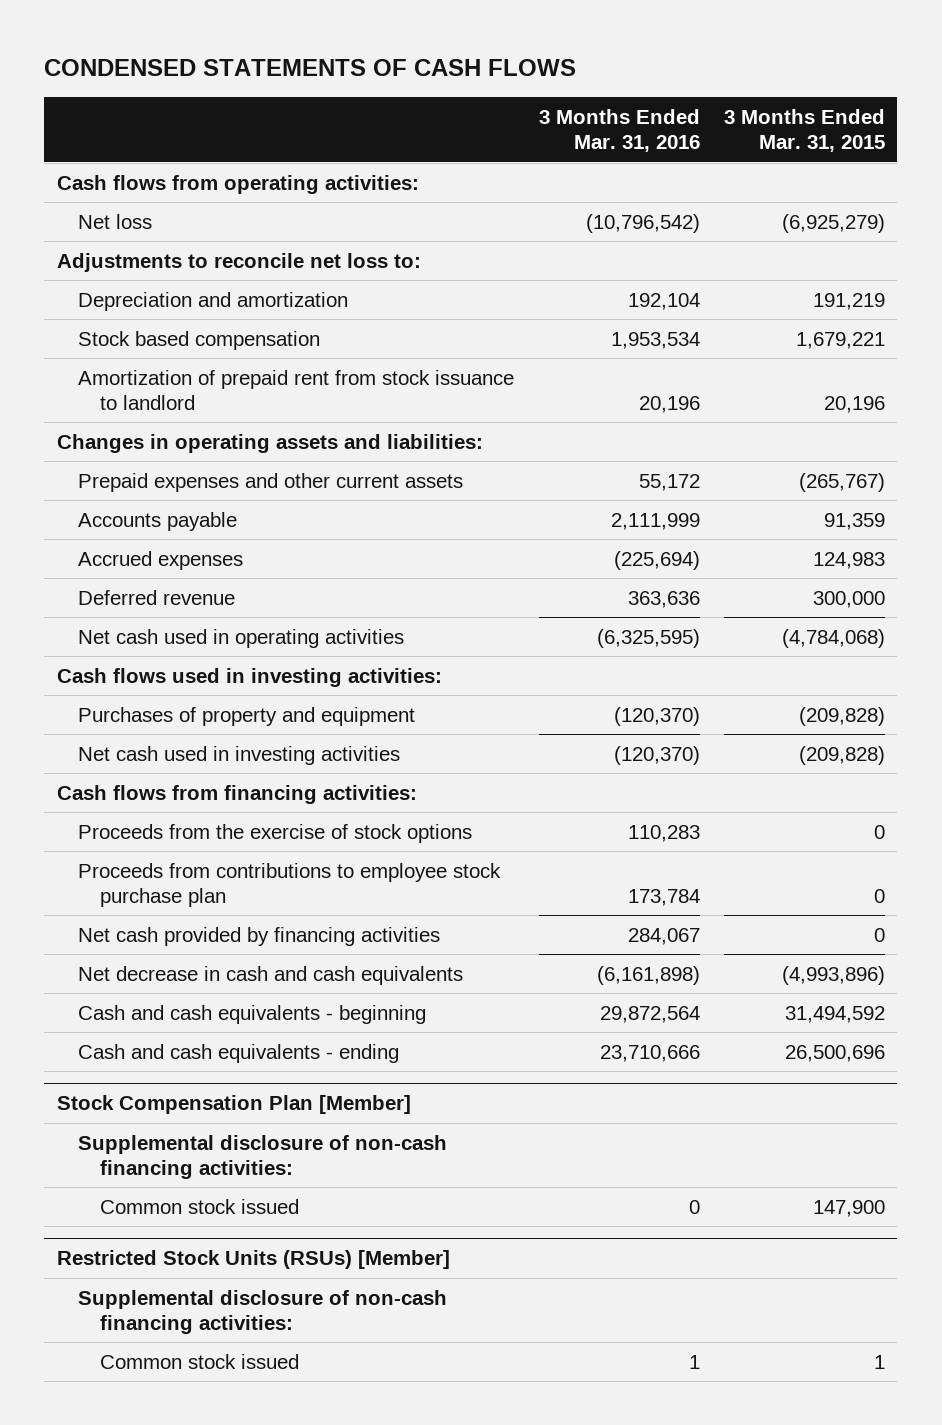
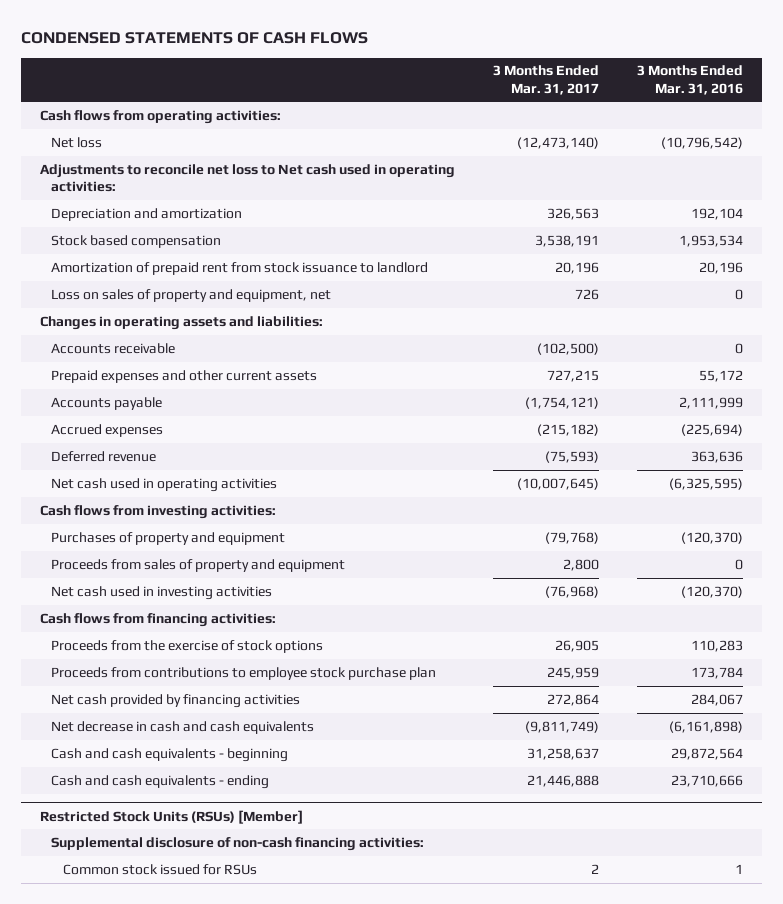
[723,108,885,153] 3 Months Ended Mar. 31, 2015 -> none
none -> [492,65,599,95] 3 Months Ended Mar. 31, 2017
[56,252,421,272] Adjustments to reconcile net loss to: -> [40,163,456,193] Adjustments to reconcile net loss to Net cash used in operating activities:
none -> [51,288,332,302] Loss on sales of property and equipment, net
none -> [51,342,176,354] Accounts receivable
[56,667,442,687] Cash flows used in investing activities: -> [40,504,277,519] Cash flows from investing activities:
none -> [51,558,346,572] Proceeds from sales of property and equipment
[56,1095,411,1115] Stock Compensation Plan [Member] -> none
[78,1134,448,1180] Supplemental disclosure of non-cash financing activities: -> none
[99,1198,299,1214] Common stock issued -> none
[99,1353,299,1369] Common stock issued -> [62,863,257,875] Common stock issued for RSUs

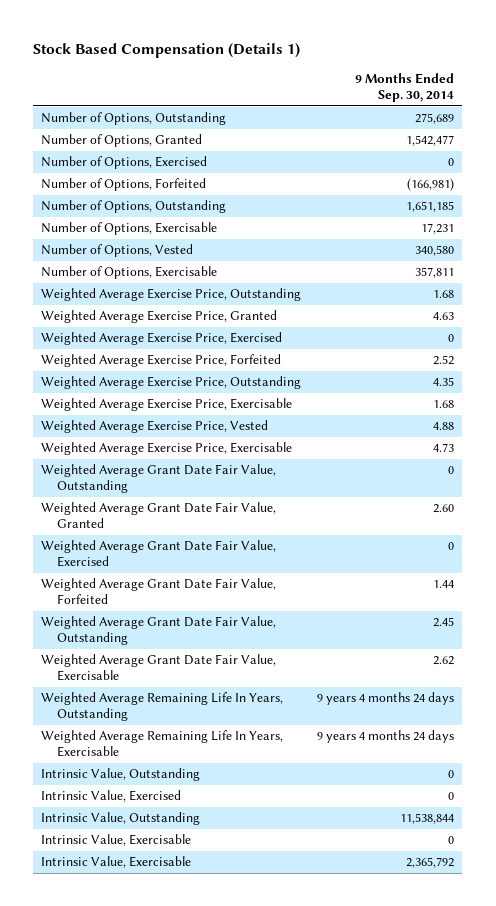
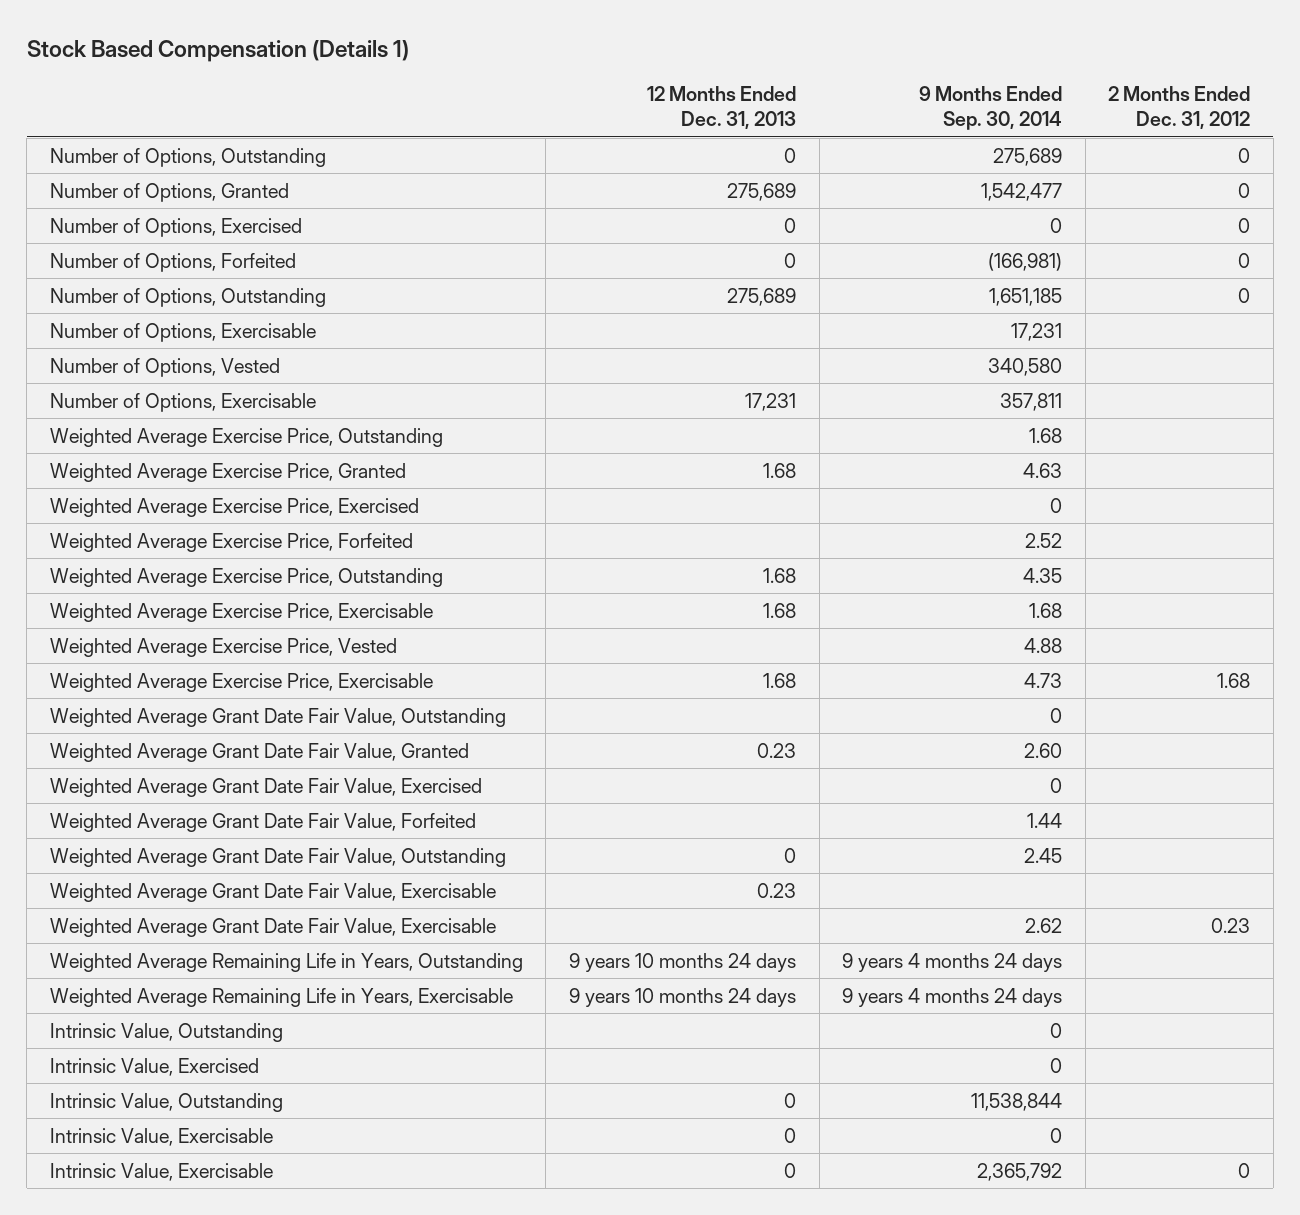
none -> [647,86,797,130] 12 Months Ended Dec. 31, 2013
none -> [1108,86,1251,130] 2 Months Ended Dec. 31, 2012
none -> [49,882,496,902] Weighted Average Grant Date Fair Value, Exercisable
[41,692,284,722] Weighted Average Remaining Life In Years, Outstanding -> [49,952,523,972] Weighted Average Remaining Life in Years, Outstanding
[41,730,284,758] Weighted Average Remaining Life In Years, Exercisable -> [49,987,513,1007] Weighted Average Remaining Life in Years, Exercisable

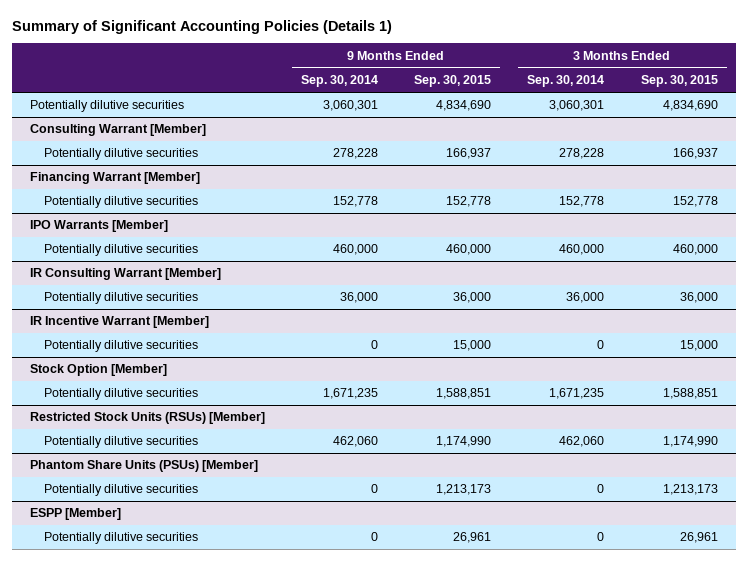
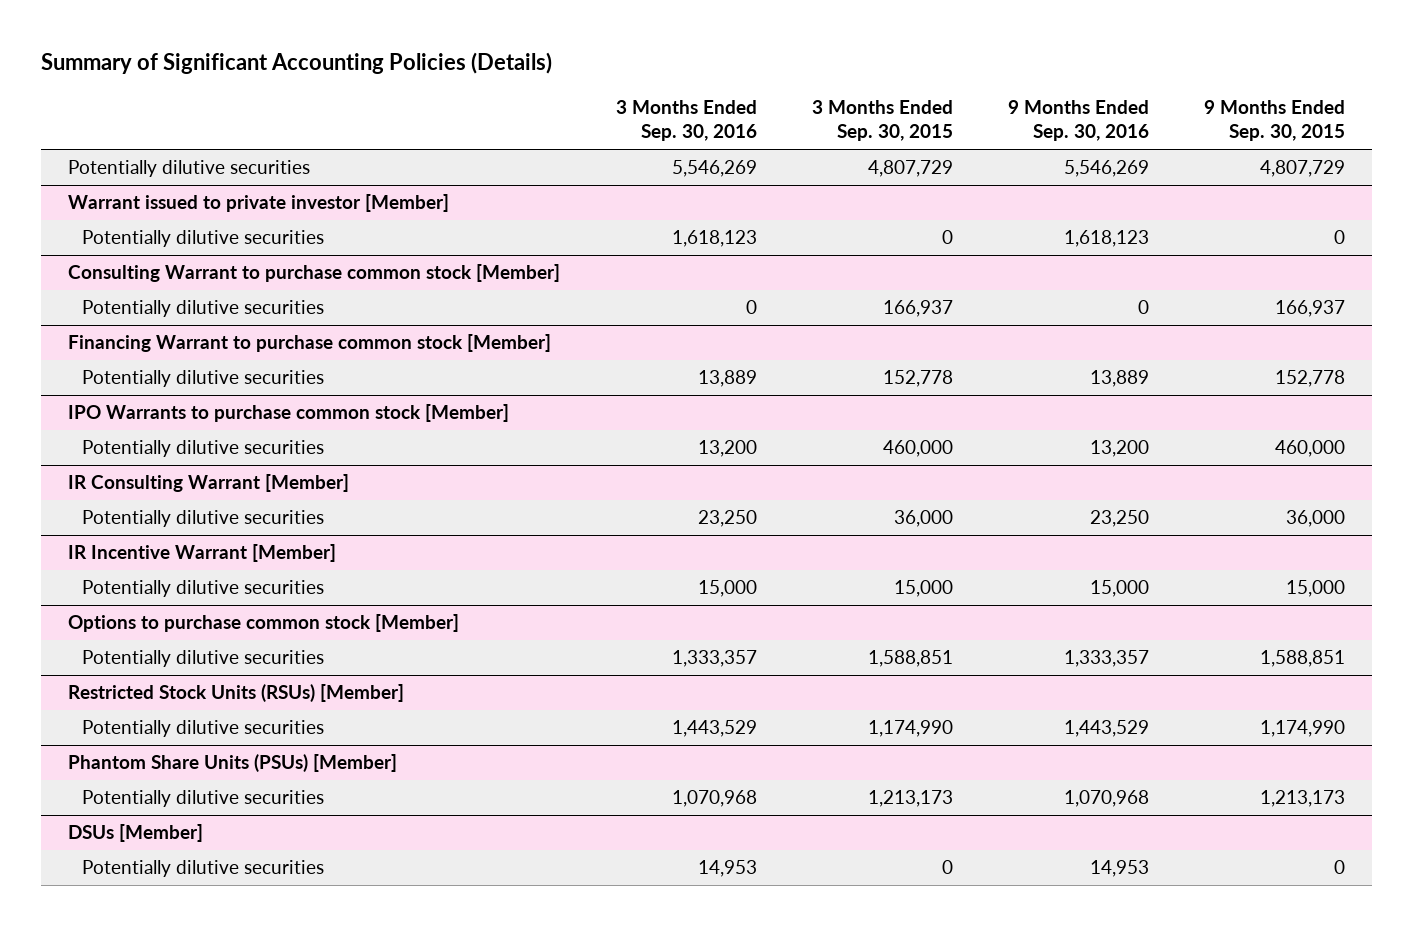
[11,19,392,34] Summary of Significant Accounting Policies (Details 1) -> [40,52,552,75] Summary of Significant Accounting Policies (Details)
[300,75,378,88] Sep. 30, 2014 -> none
[527,75,605,88] Sep. 30, 2014 -> none
none -> [615,99,757,142] 3 Months Ended Sep. 30, 2016
none -> [1007,99,1149,142] 9 Months Ended Sep. 30, 2016
[436,100,492,112] 4,834,690 -> [1259,160,1345,178] 4,807,729
[662,100,718,112] 4,834,690 -> [867,160,953,178] 4,807,729
none -> [68,194,450,213] Warrant issued to private investor [Member]
none -> [81,230,324,248] Potentially dilutive securities
[29,124,206,137] Consulting Warrant [Member] -> [68,264,561,283] Consulting Warrant to purchase common stock [Member]
[29,172,200,185] Financing Warrant [Member] -> [68,334,552,353] Financing Warrant to purchase common stock [Member]
[29,220,168,233] IPO Warrants [Member] -> [68,404,510,423] IPO Warrants to purchase common stock [Member]
[29,364,167,377] Stock Option [Member] -> [68,614,460,633] Options to purchase common stock [Member]
[29,508,121,521] ESPP [Member] -> none
none -> [68,824,204,843] DSUs [Member]
[453,532,492,544] 26,961 -> [1333,860,1345,875] 0
[679,532,718,544] 26,961 -> [941,860,953,875] 0

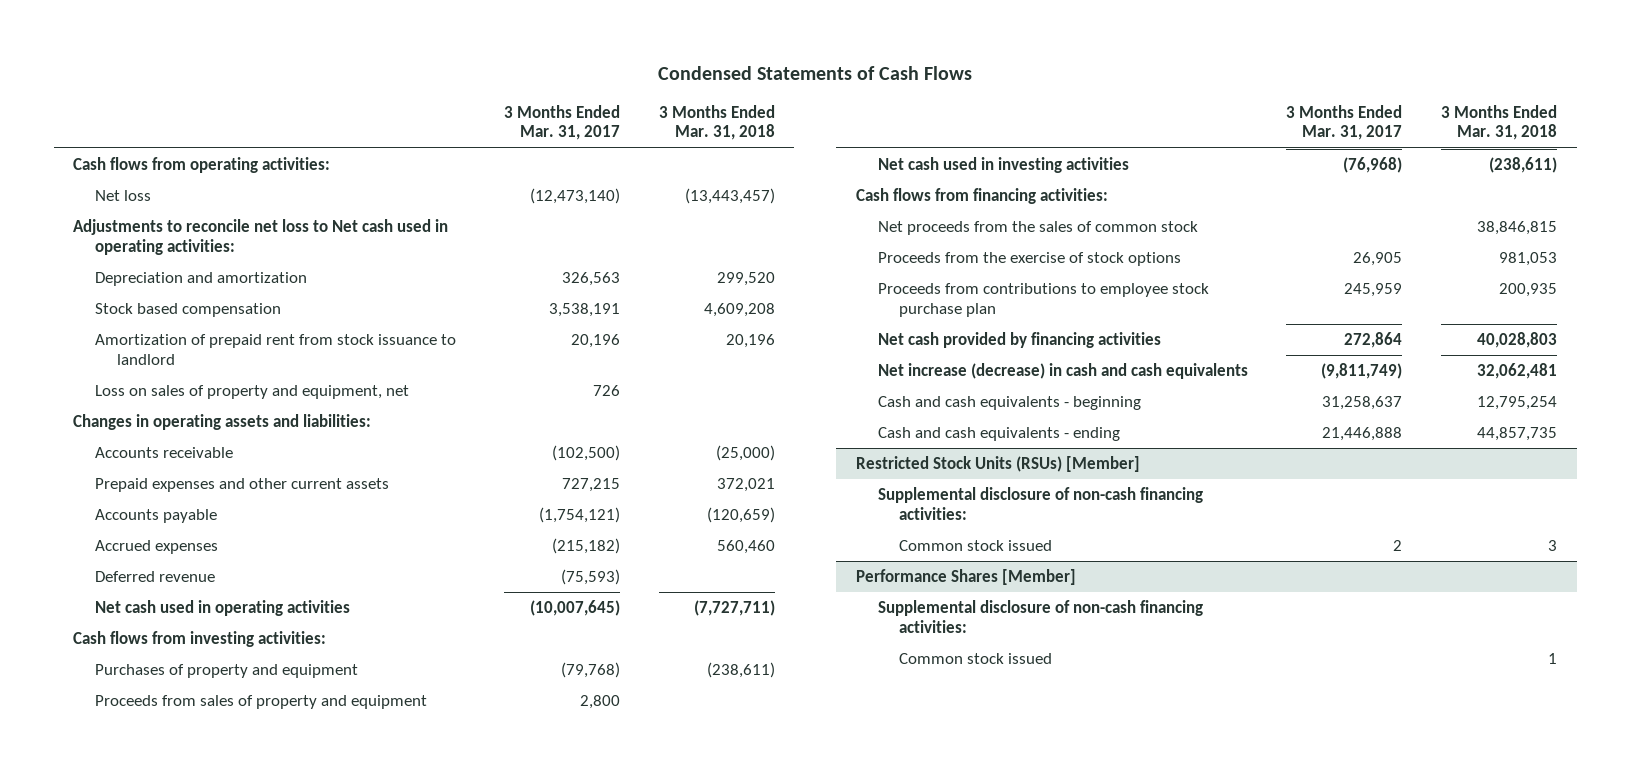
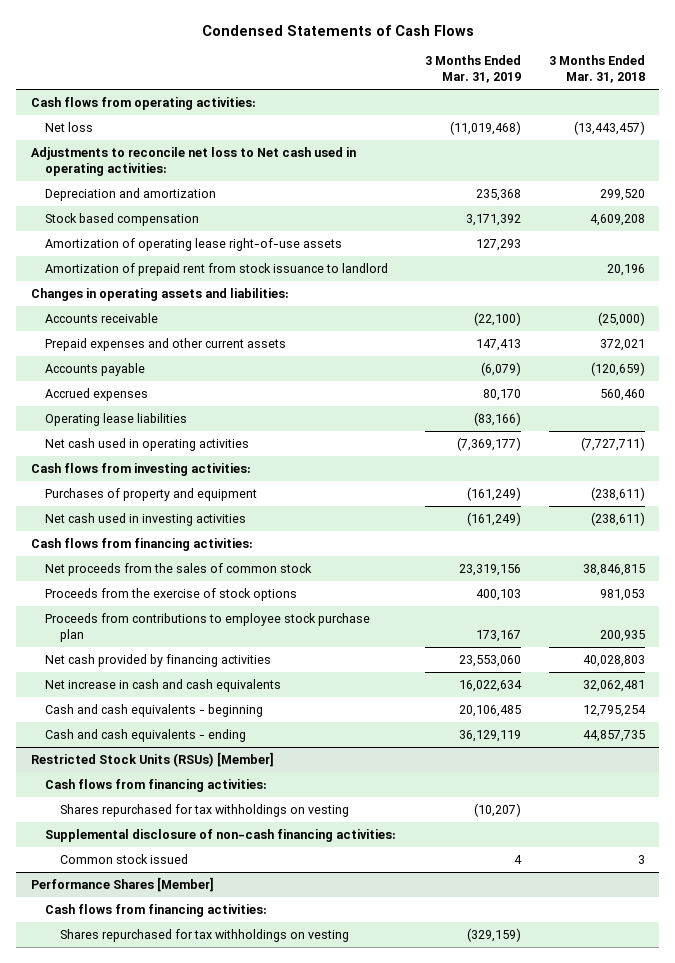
[503,104,620,141] 3 Months Ended Mar. 31, 2017 -> none
none -> [424,55,521,84] 3 Months Ended Mar. 31, 2019
none -> [45,237,343,251] Amortization of operating lease right-of-use assets
[94,385,409,400] Loss on sales of property and equipment, net -> none
[94,571,215,583] Deferred revenue -> none
none -> [45,412,188,426] Operating lease liabilities
[94,695,427,710] Proceeds from sales of property and equipment -> none
[877,363,1248,380] Net increase (decrease) in cash and cash equivalents -> [45,678,282,692] Net increase in cash and cash equivalents
none -> [45,778,268,792] Cash flows from financing activities:
none -> [60,803,350,817] Shares repurchased for tax withholdings on vesting
[877,600,1203,633] Supplemental disclosure of non-cash financing activities: -> none
[899,653,1053,665] Common stock issued -> none
none -> [45,903,268,917] Cash flows from financing activities:
none -> [60,928,350,942] Shares repurchased for tax withholdings on vesting

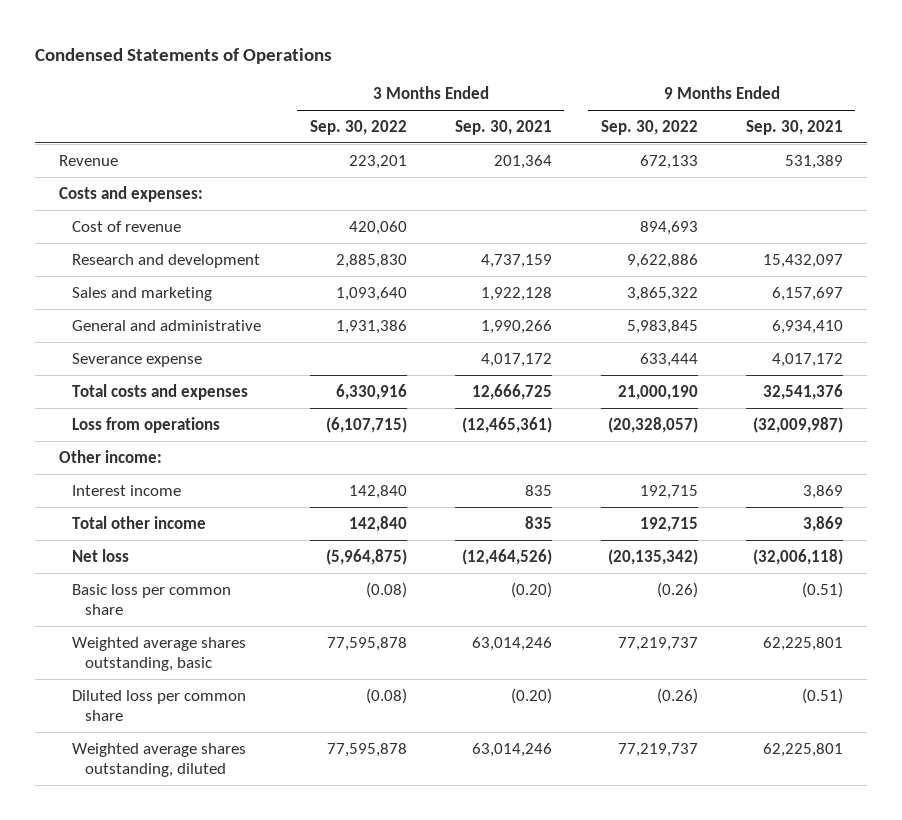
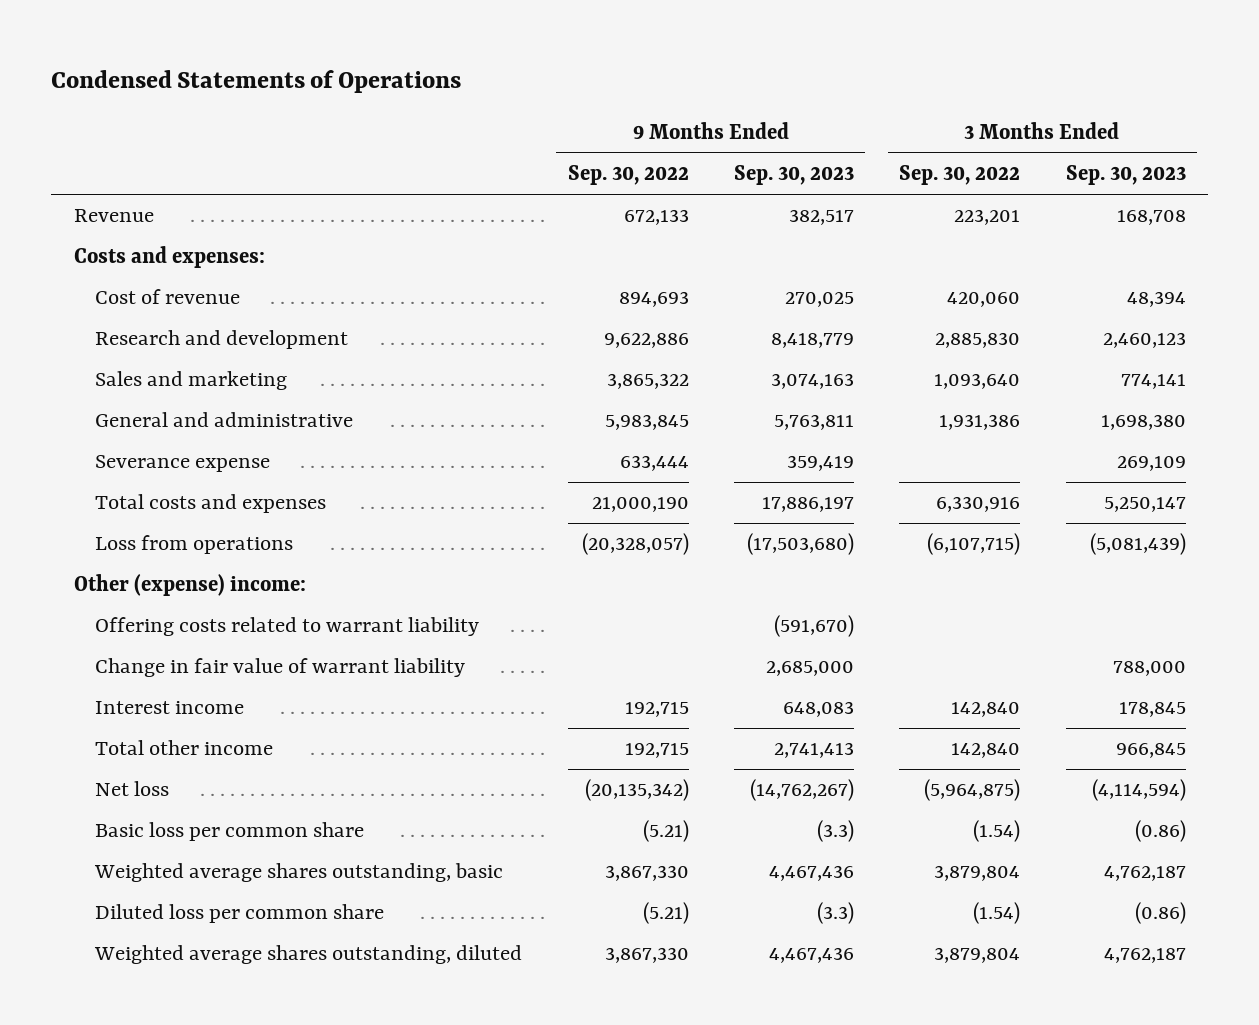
[455,119,553,135] Sep. 30, 2021 -> none
[746,119,844,135] Sep. 30, 2021 -> none
none -> [733,165,854,186] Sep. 30, 2023
none -> [1065,165,1186,186] Sep. 30, 2023
[59,449,163,463] Other income: -> [73,574,306,597] Other (expense) income:
none -> [95,617,480,637] Offering costs related to warrant liability
none -> [95,658,466,678] Change in fair value of warrant liability
[365,581,407,598] (0.08) -> [973,820,1021,843] (1.54)
[656,581,698,598] (0.26) -> [642,820,689,843] (5.21)
[326,636,407,651] 77,595,878 -> [934,865,1021,882] 3,879,804
[617,636,698,651] 77,219,737 -> [604,865,689,882] 3,867,330
[365,687,407,704] (0.08) -> [973,902,1021,925] (1.54)
[656,687,698,704] (0.26) -> [642,902,689,925] (5.21)
[326,742,407,757] 77,595,878 -> [934,947,1021,964] 3,879,804
[617,742,698,757] 77,219,737 -> [604,947,689,964] 3,867,330

